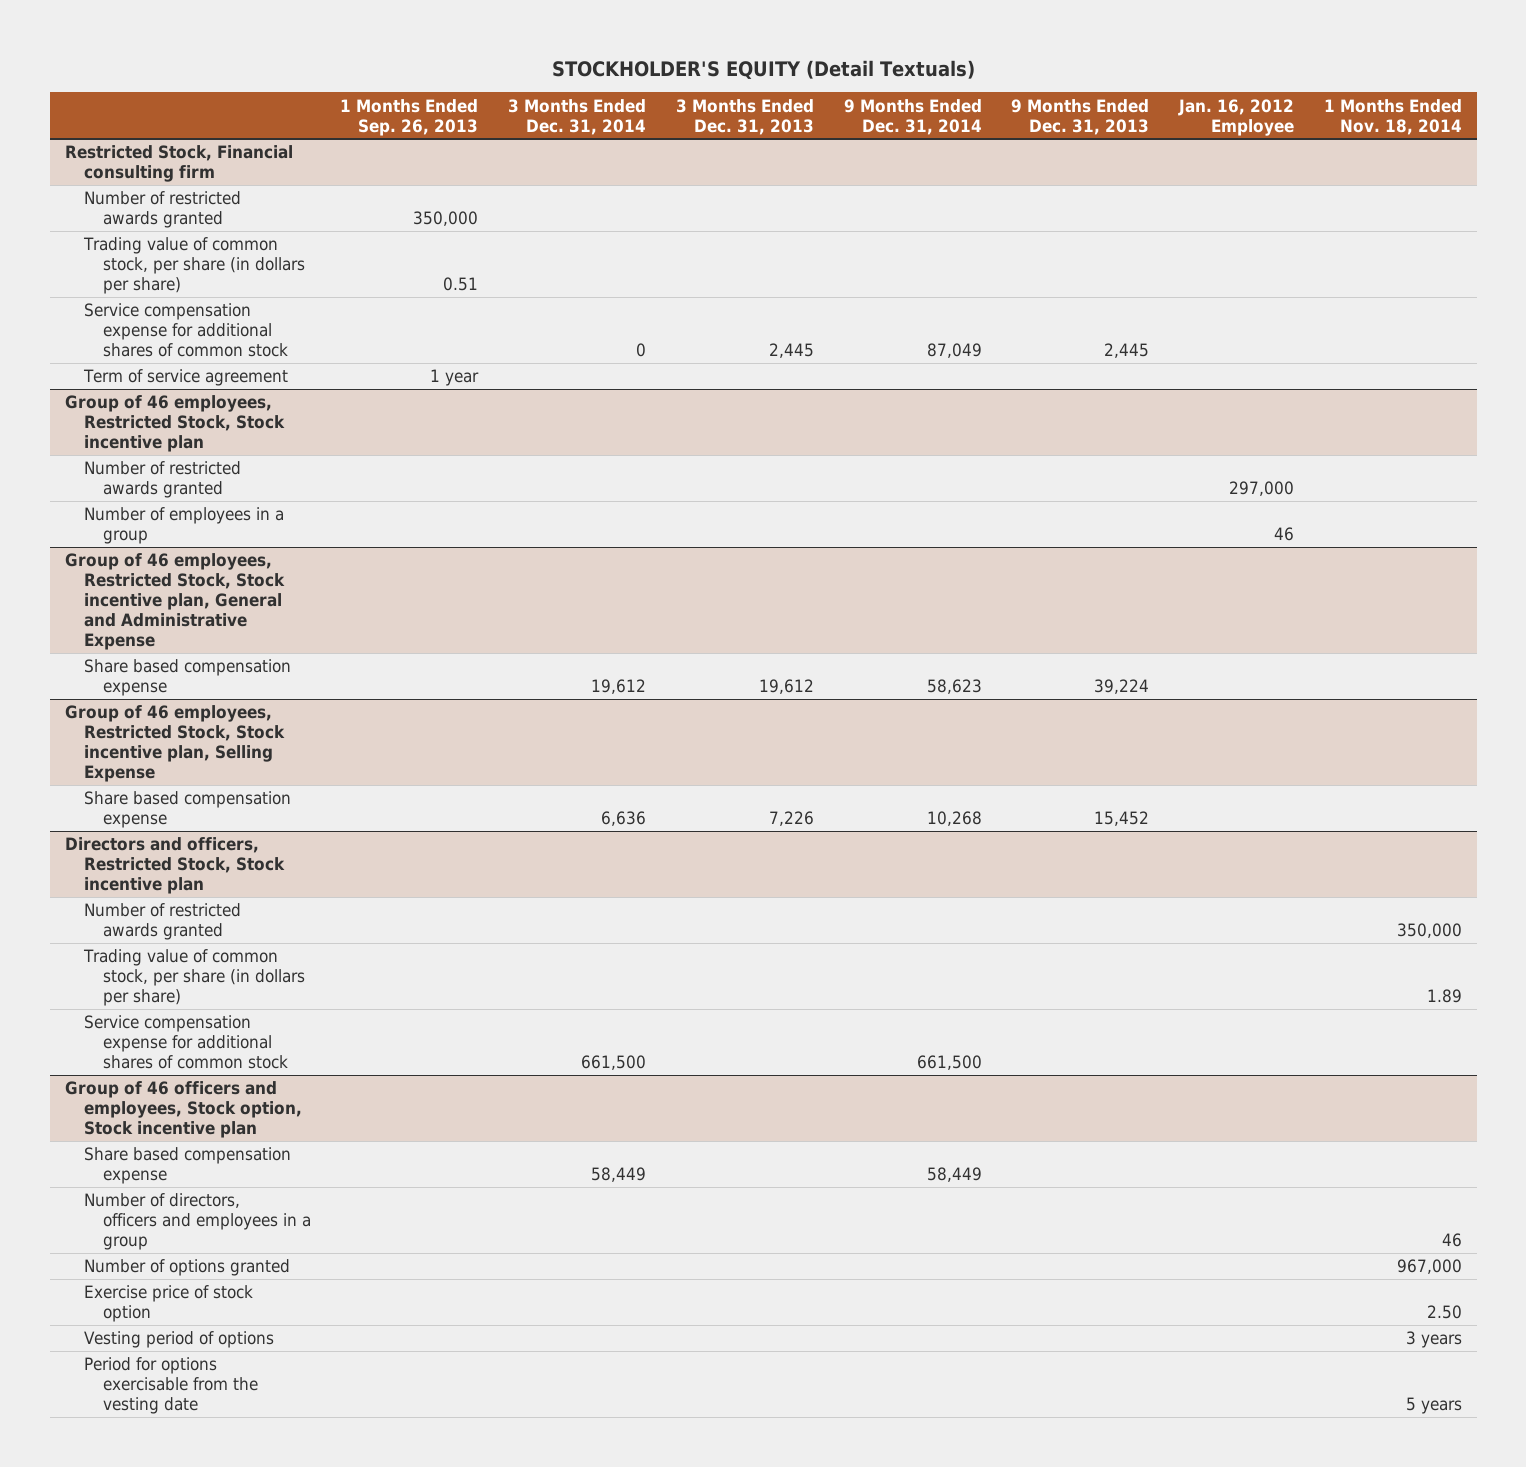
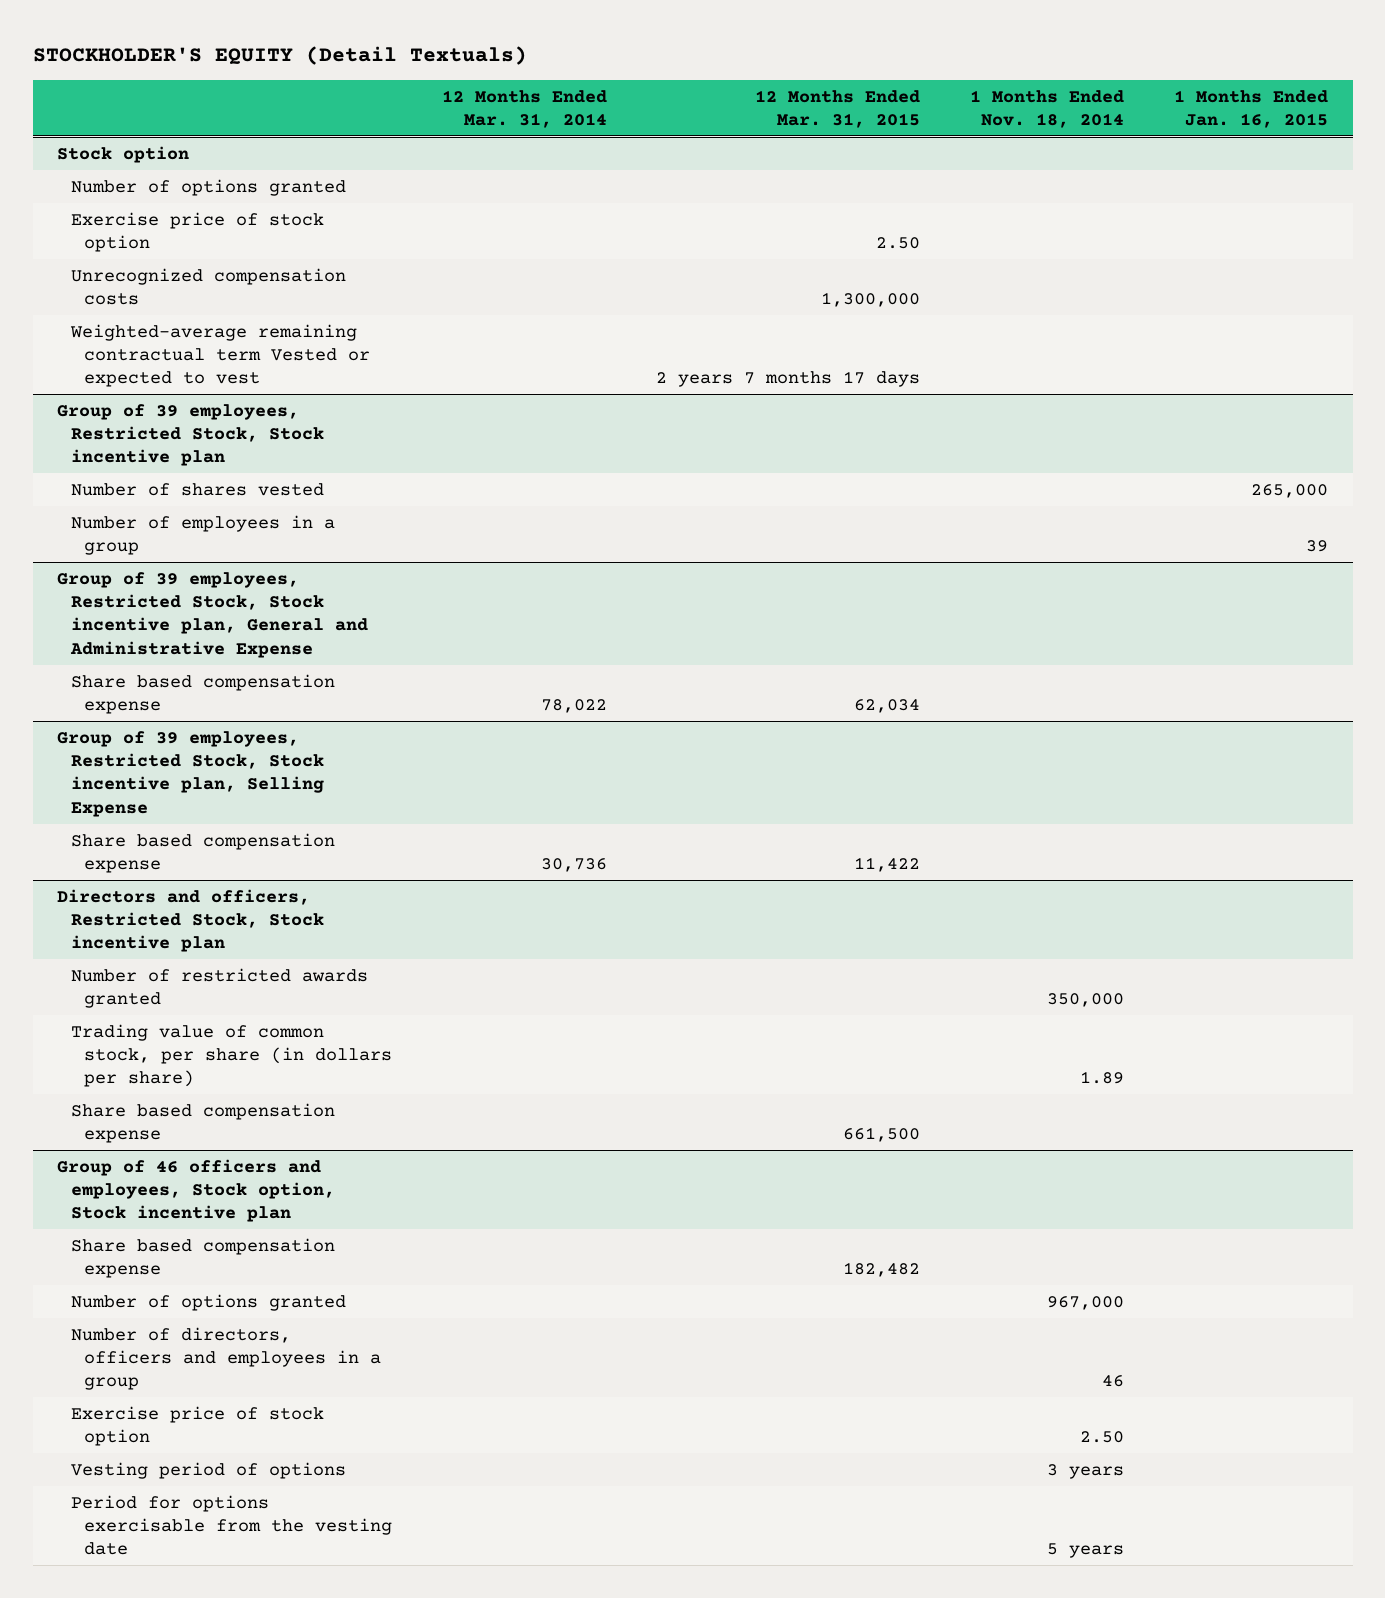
[340,98,479,136] 1 Months Ended Sep. 26, 2013 -> none
[508,98,647,135] 3 Months Ended Dec. 31, 2014 -> none
[675,98,814,135] 3 Months Ended Dec. 31, 2013 -> none
[843,98,982,135] 9 Months Ended Dec. 31, 2014 -> none
[1011,98,1150,135] 9 Months Ended Dec. 31, 2013 -> none
[1178,98,1295,136] Jan. 16, 2012 Employee -> none
none -> [441,89,607,128] 12 Months Ended Mar. 31, 2014
none -> [755,89,921,128] 12 Months Ended Mar. 31, 2015
none -> [1173,89,1328,128] 1 Months Ended Jan. 16, 2015
[64,145,293,183] Restricted Stock, Financial consulting firm -> none
[83,191,241,229] Number of restricted awards granted -> none
[82,237,305,294] Trading value of common stock, per share (in dollars per share) -> none
[83,303,288,357] Service compensation expense for additional shares of common stock -> none
[82,369,288,387] Term of service agreement -> none
[83,461,241,499] Number of restricted awards granted -> none
none -> [57,145,190,163] Stock option
none -> [70,178,346,196] Number of options granted
none -> [70,211,324,253] Exercise price of stock option
none -> [70,267,346,306] Unrecognized compensation costs
none -> [69,323,371,388] Weighted-average remaining contractual term Vested or expected to vest
[64,395,285,452] Group of 46 employees, Restricted Stock, Stock incentive plan -> [57,403,324,467] Group of 39 employees, Restricted Stock, Stock incentive plan
none -> [70,482,324,496] Number of shares vested
[64,553,285,650] Group of 46 employees, Restricted Stock, Stock incentive plan, General and Administrative Expense -> [57,571,368,658] Group of 39 employees, Restricted Stock, Stock incentive plan, General and Administrative Expense
[64,705,285,782] Group of 46 employees, Restricted Stock, Stock incentive plan, Selling Expense -> [57,730,324,817] Group of 39 employees, Restricted Stock, Stock incentive plan, Selling Expense
[83,1015,288,1069] Service compensation expense for additional shares of common stock -> none
none -> [70,1102,335,1144] Share based compensation expense
[83,1193,311,1250] Number of directors, officers and employees in a group -> [70,1326,382,1391] Number of directors, officers and employees in a group

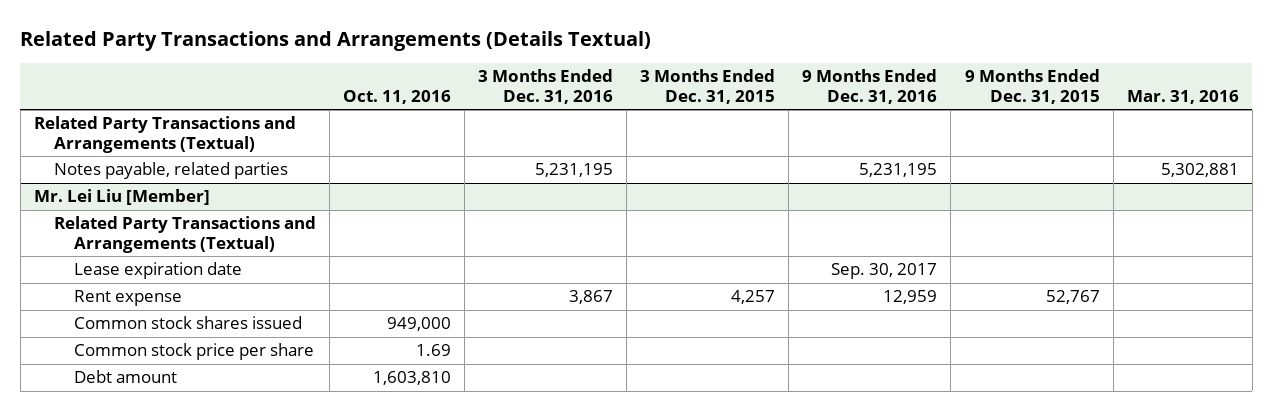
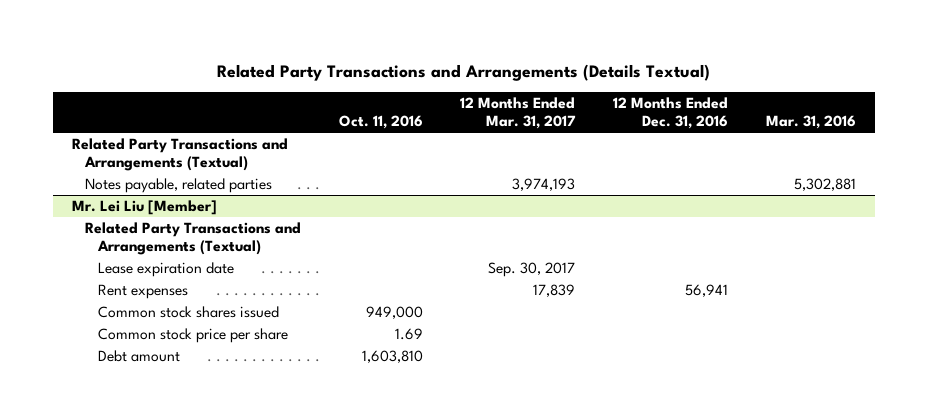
[478,69,614,105] 3 Months Ended Dec. 31, 2016 -> none
[640,69,776,105] 3 Months Ended Dec. 31, 2015 -> none
[802,69,938,105] 9 Months Ended Dec. 31, 2016 -> none
[964,69,1100,105] 9 Months Ended Dec. 31, 2015 -> none
none -> [460,97,577,130] 12 Months Ended Mar. 31, 2017
none -> [613,97,729,130] 12 Months Ended Dec. 31, 2016
[74,290,183,307] Rent expense -> [97,284,188,300] Rent expenses

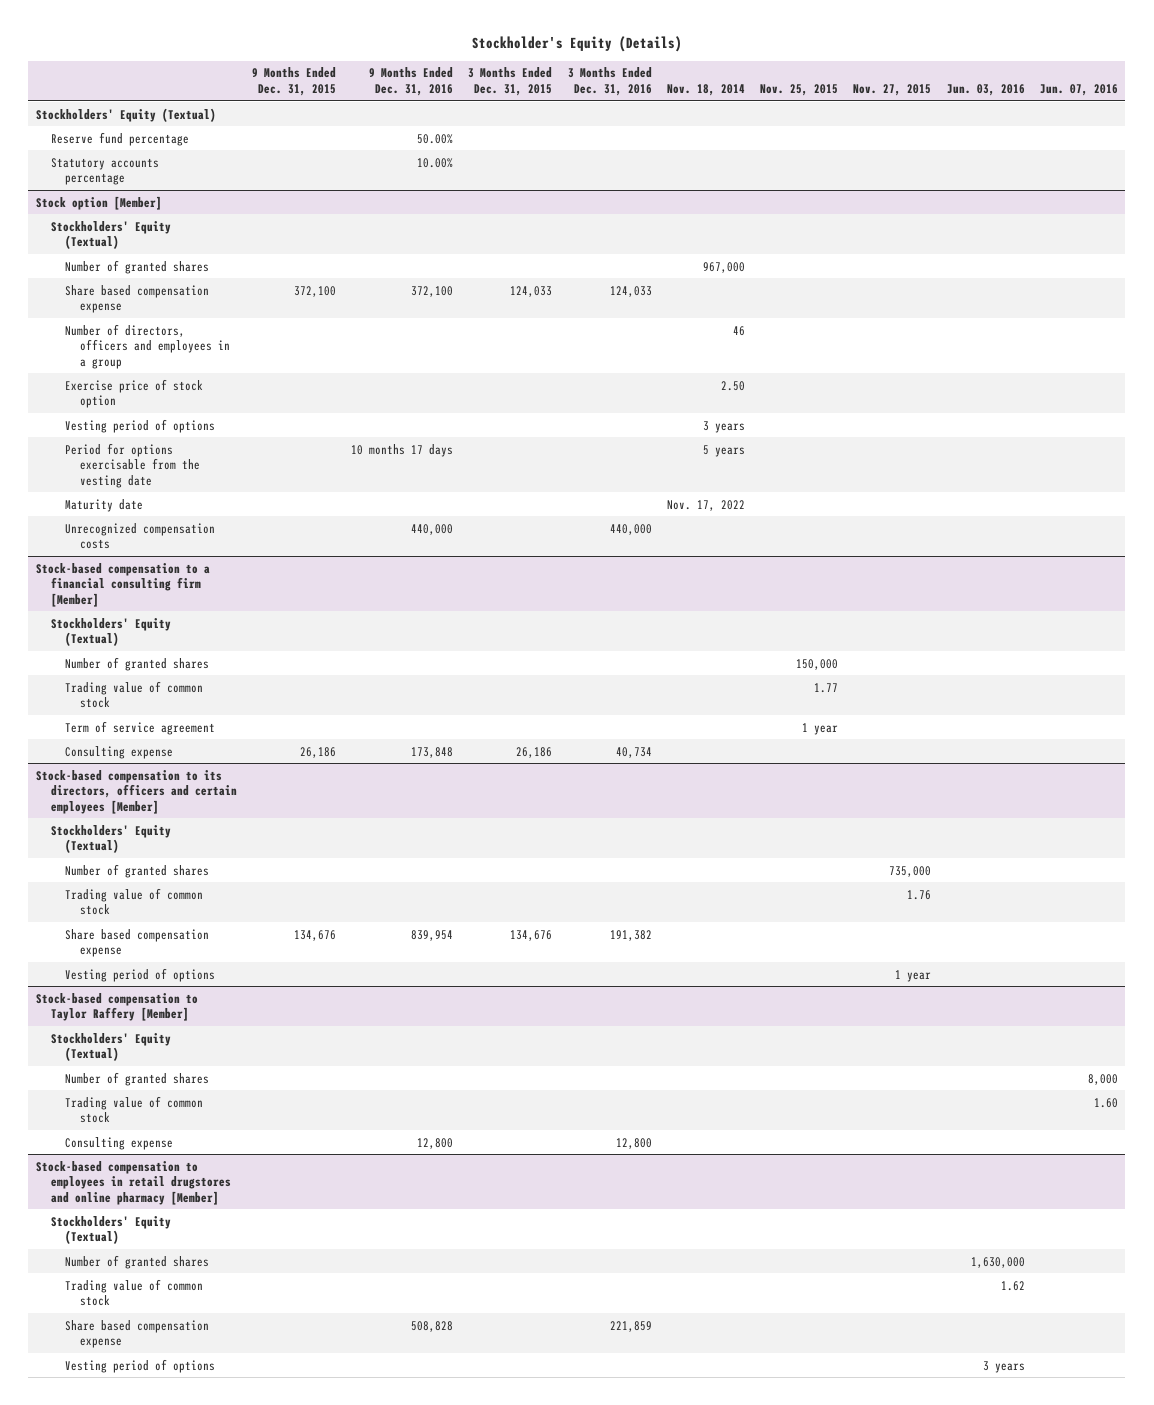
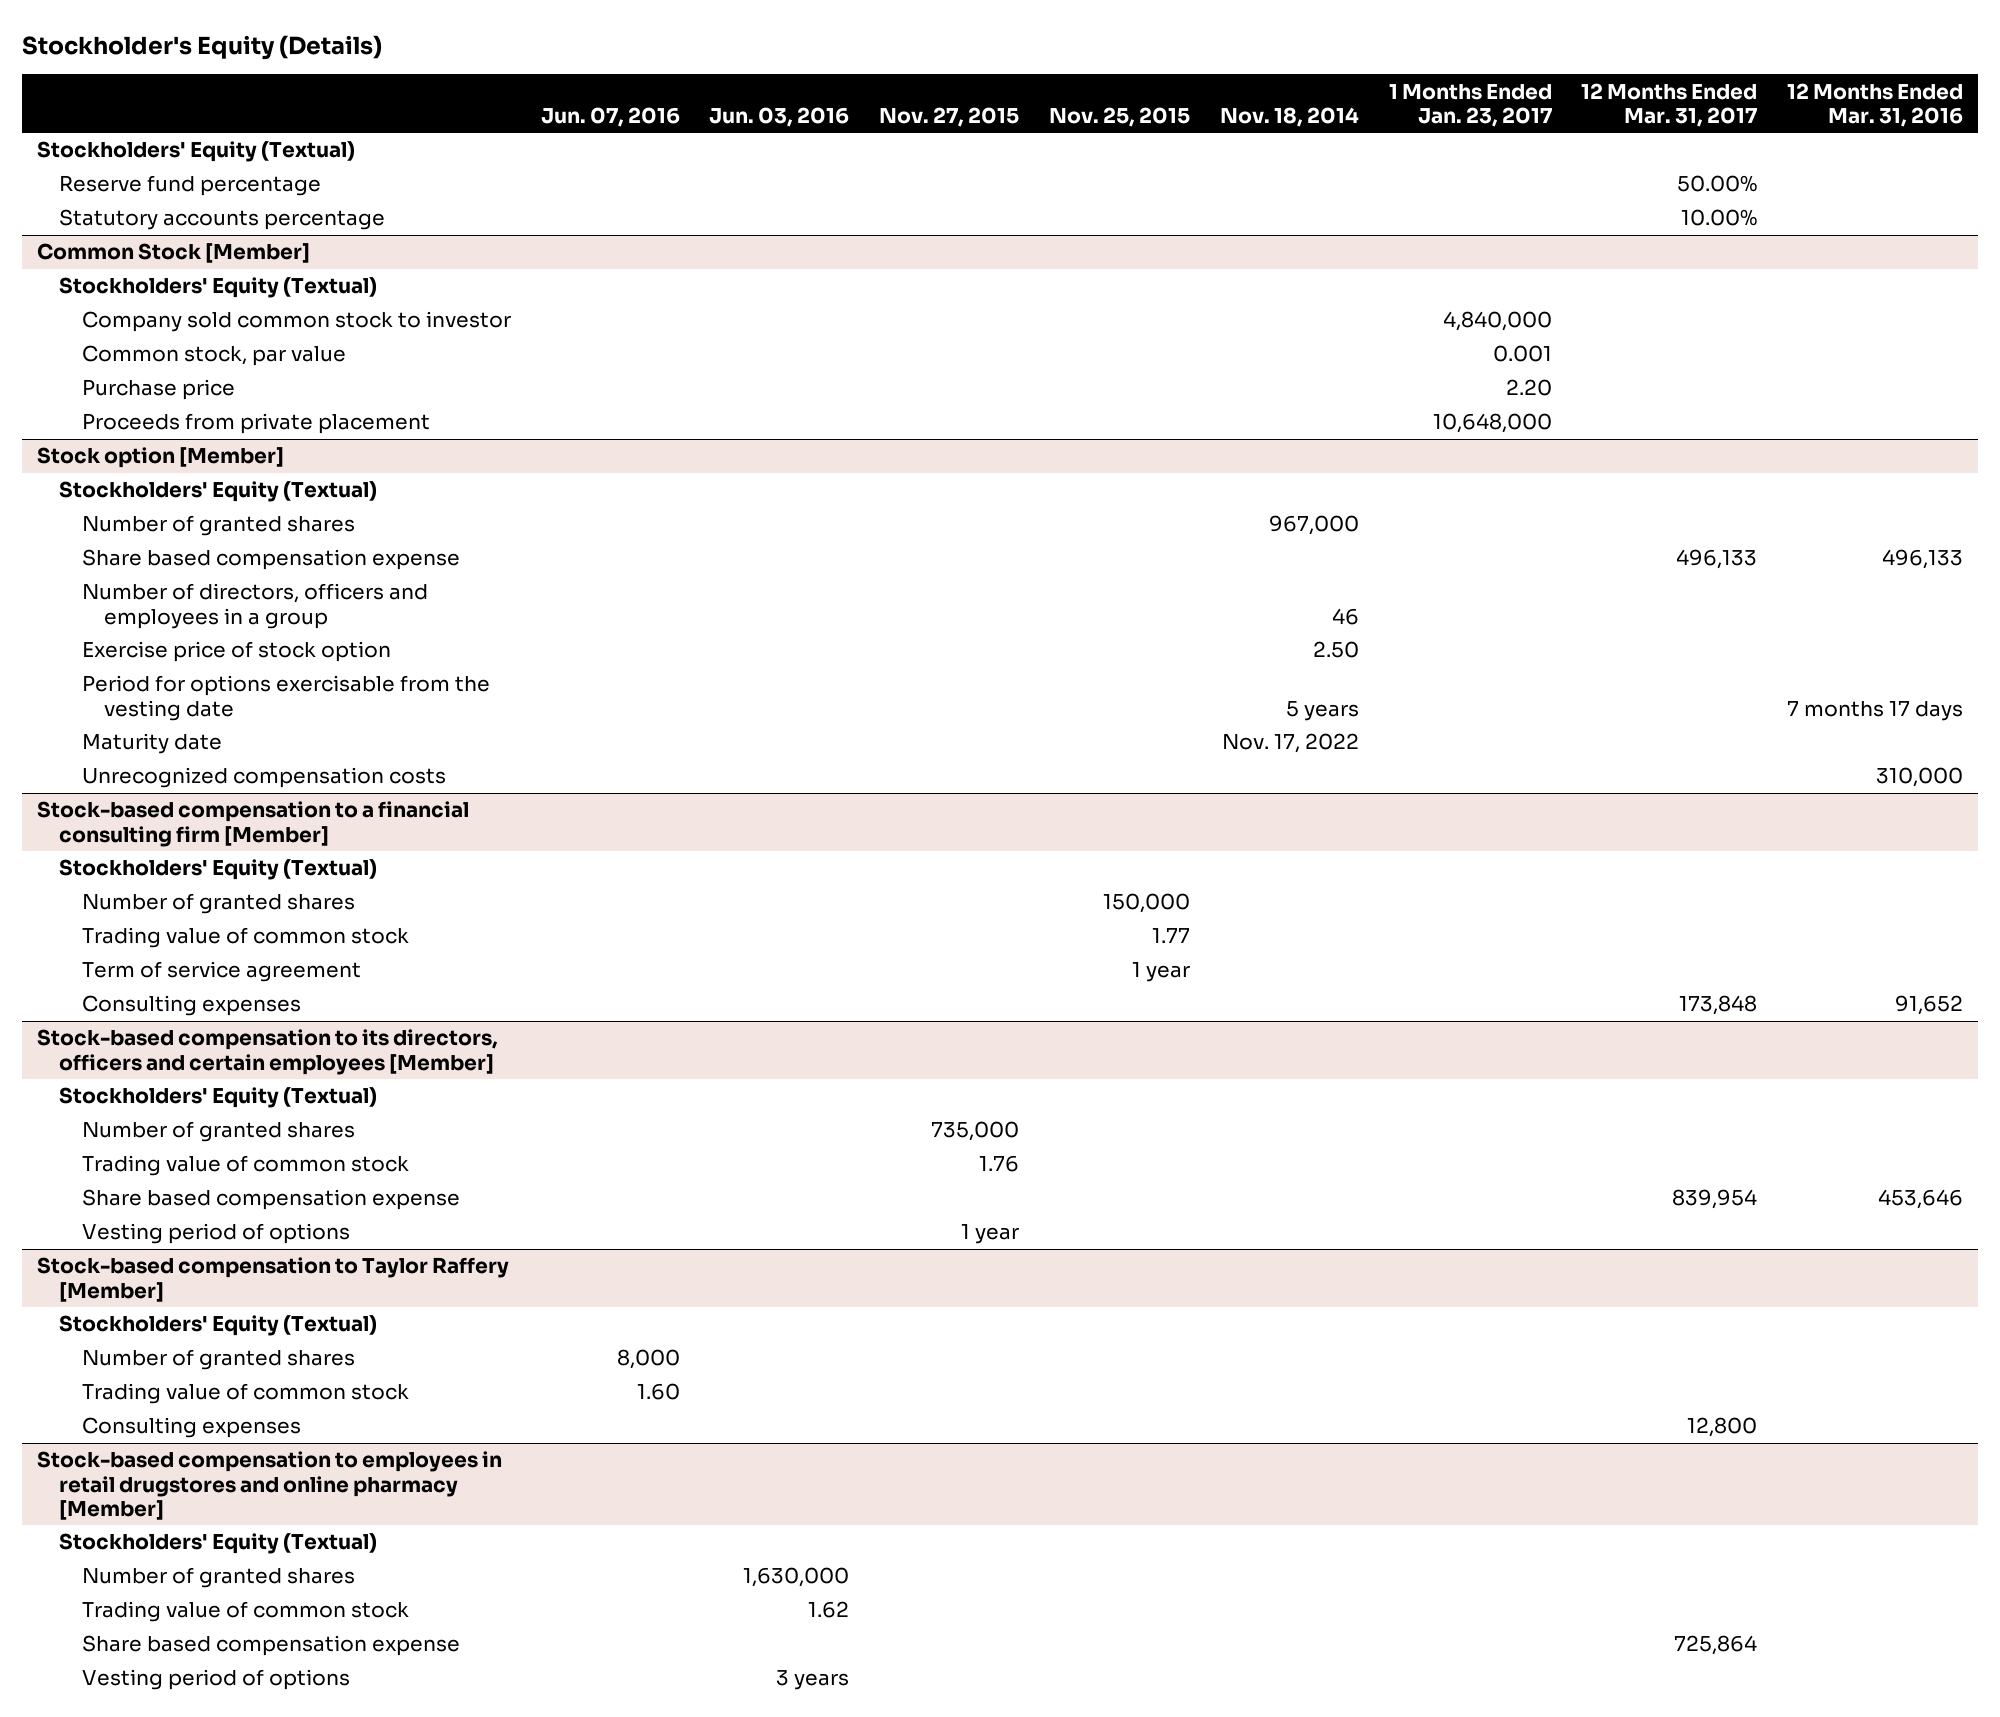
[251,67,336,96] 9 Months Ended Dec. 31, 2015 -> none
[369,67,454,96] 9 Months Ended Dec. 31, 2016 -> none
[468,67,553,96] 3 Months Ended Dec. 31, 2015 -> none
[567,67,652,96] 3 Months Ended Dec. 31, 2016 -> none
none -> [1388,83,1552,127] 1 Months Ended Jan. 23, 2017
none -> [1581,82,1758,127] 12 Months Ended Mar. 31, 2017
none -> [1787,82,1964,127] 12 Months Ended Mar. 31, 2016
none -> [37,243,311,264] Common Stock [Member]
none -> [59,277,378,299] Stockholders' Equity (Textual)
none -> [81,311,511,333] Company sold common stock to investor
none -> [81,345,346,367] Common stock, par value
none -> [81,379,235,401] Purchase price
none -> [81,413,430,435] Proceeds from private placement
[65,418,216,433] Vesting period of options -> none
[65,745,174,759] Consulting expense -> [81,995,301,1017] Consulting expenses
[65,1136,174,1150] Consulting expense -> [81,1417,301,1439] Consulting expenses

